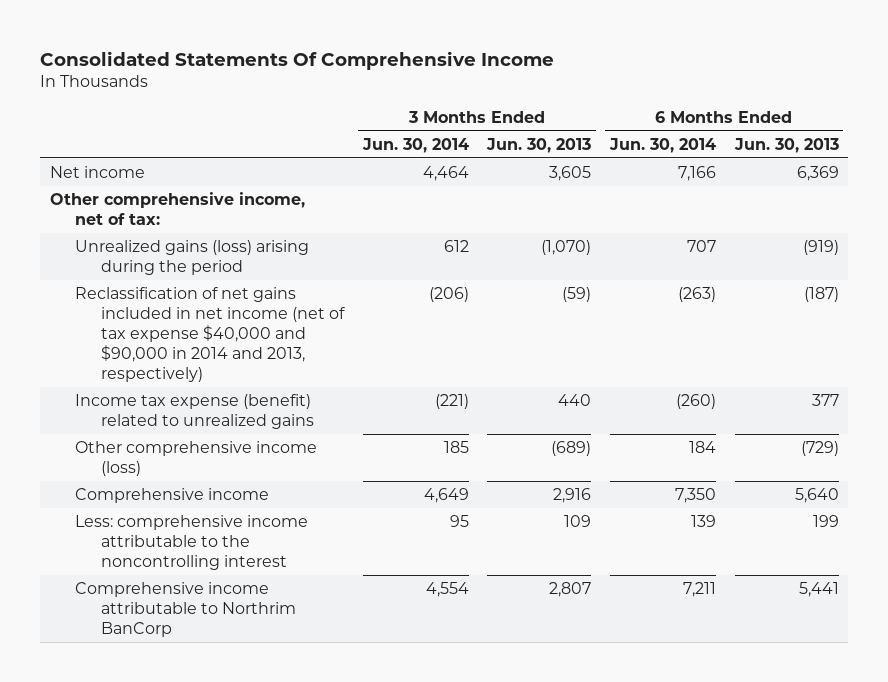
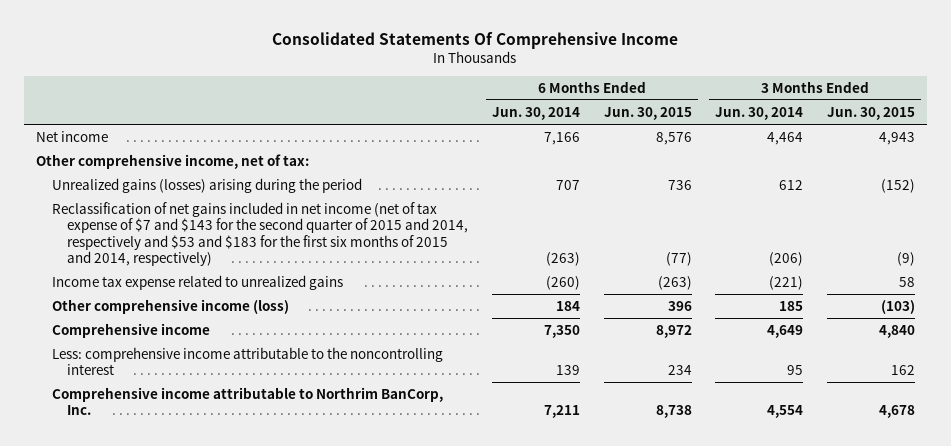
[486,137,592,153] Jun. 30, 2013 -> none
[733,137,839,153] Jun. 30, 2013 -> none
none -> [603,106,692,120] Jun. 30, 2015
none -> [827,106,916,120] Jun. 30, 2015
[75,240,310,276] Unrealized gains (loss) arising during the period -> [51,177,362,193] Unrealized gains (losses) arising during the period
[75,287,345,382] Reclassification of net gains included in net income (net of tax expense $40,000 and $90,000 in 2014 and 2013, respectively) -> [51,201,469,266] Reclassification of net gains included in net income (net of tax expense of $7 and $143 for the second quarter of 2015 and 2014, respectively and $53 and $183 for the first six months of 2015 and 2014, respectively)
[75,394,314,430] Income tax expense (benefit) related to unrealized gains -> [51,274,343,290] Income tax expense related to unrealized gains
[75,582,296,637] Comprehensive income attributable to Northrim BanCorp -> [51,386,443,416] Comprehensive income attributable to Northrim BanCorp, Inc.

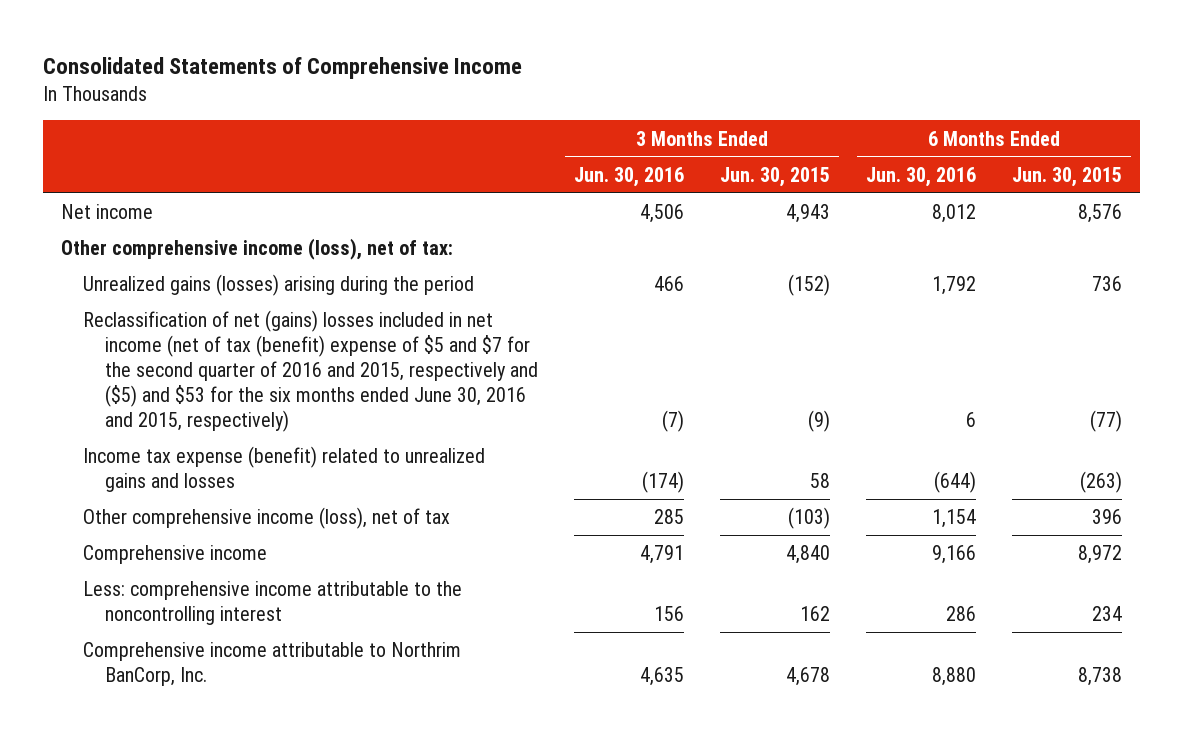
[272,31,679,49] Consolidated Statements Of Comprehensive Income -> [43,57,523,80] Consolidated Statements of Comprehensive Income
[492,106,581,120] Jun. 30, 2014 -> none
[715,106,804,120] Jun. 30, 2014 -> none
none -> [574,166,685,187] Jun. 30, 2016
none -> [866,166,977,187] Jun. 30, 2016
[35,153,309,169] Other comprehensive income, net of tax: -> [61,238,454,261] Other comprehensive income (loss), net of tax:
[51,201,469,266] Reclassification of net gains included in net income (net of tax expense of $7 and $143 for the second quarter of 2015 and 2014, respectively and $53 and $183 for the first six months of 2015 and 2014, respectively) -> [83,310,539,433] Reclassification of net (gains) losses included in net income (net of tax (benefit) expense of $5 and $7 for the second quarter of 2016 and 2015, respectively and ($5) and $53 for the six months ended June 30, 2016 and 2015, respectively)
[51,274,343,290] Income tax expense related to unrealized gains -> [83,446,486,493] Income tax expense (benefit) related to unrealized gains and losses
[51,298,289,314] Other comprehensive income (loss) -> [83,507,451,530] Other comprehensive income (loss), net of tax

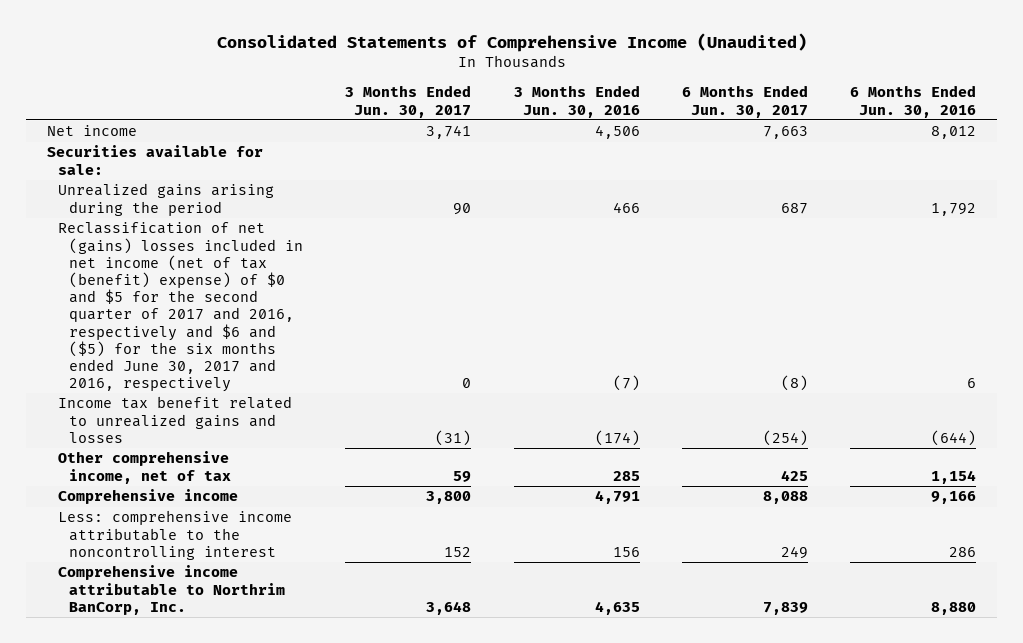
[43,57,523,80] Consolidated Statements of Comprehensive Income -> [216,32,807,52] Consolidated Statements of Comprehensive Income (Unaudited)
[720,166,831,187] Jun. 30, 2015 -> none
[1012,166,1123,187] Jun. 30, 2015 -> none
none -> [345,85,472,118] 3 Months Ended Jun. 30, 2017
none -> [681,85,808,118] 6 Months Ended Jun. 30, 2017
[61,238,454,261] Other comprehensive income (loss), net of tax: -> none
none -> [46,145,263,175] Securities available for sale:
[83,274,475,297] Unrealized gains (losses) arising during the period -> [57,183,274,216] Unrealized gains arising during the period
[83,310,539,433] Reclassification of net (gains) losses included in net income (net of tax (benefit) expense of $5 and $7 for the second quarter of 2016 and 2015, respectively and ($5) and $53 for the six months ended June 30, 2016 and 2015, respectively) -> [57,222,304,393] Reclassification of net (gains) losses included in net income (net of tax (benefit) expense) of $0 and $5 for the second quarter of 2017 and 2016, respectively and $6 and ($5) for the six months ended June 30, 2017 and 2016, respectively
[83,446,486,493] Income tax expense (benefit) related to unrealized gains and losses -> [57,396,292,443] Income tax benefit related to unrealized gains and losses
[83,507,451,530] Other comprehensive income (loss), net of tax -> [57,451,232,484] Other comprehensive income, net of tax

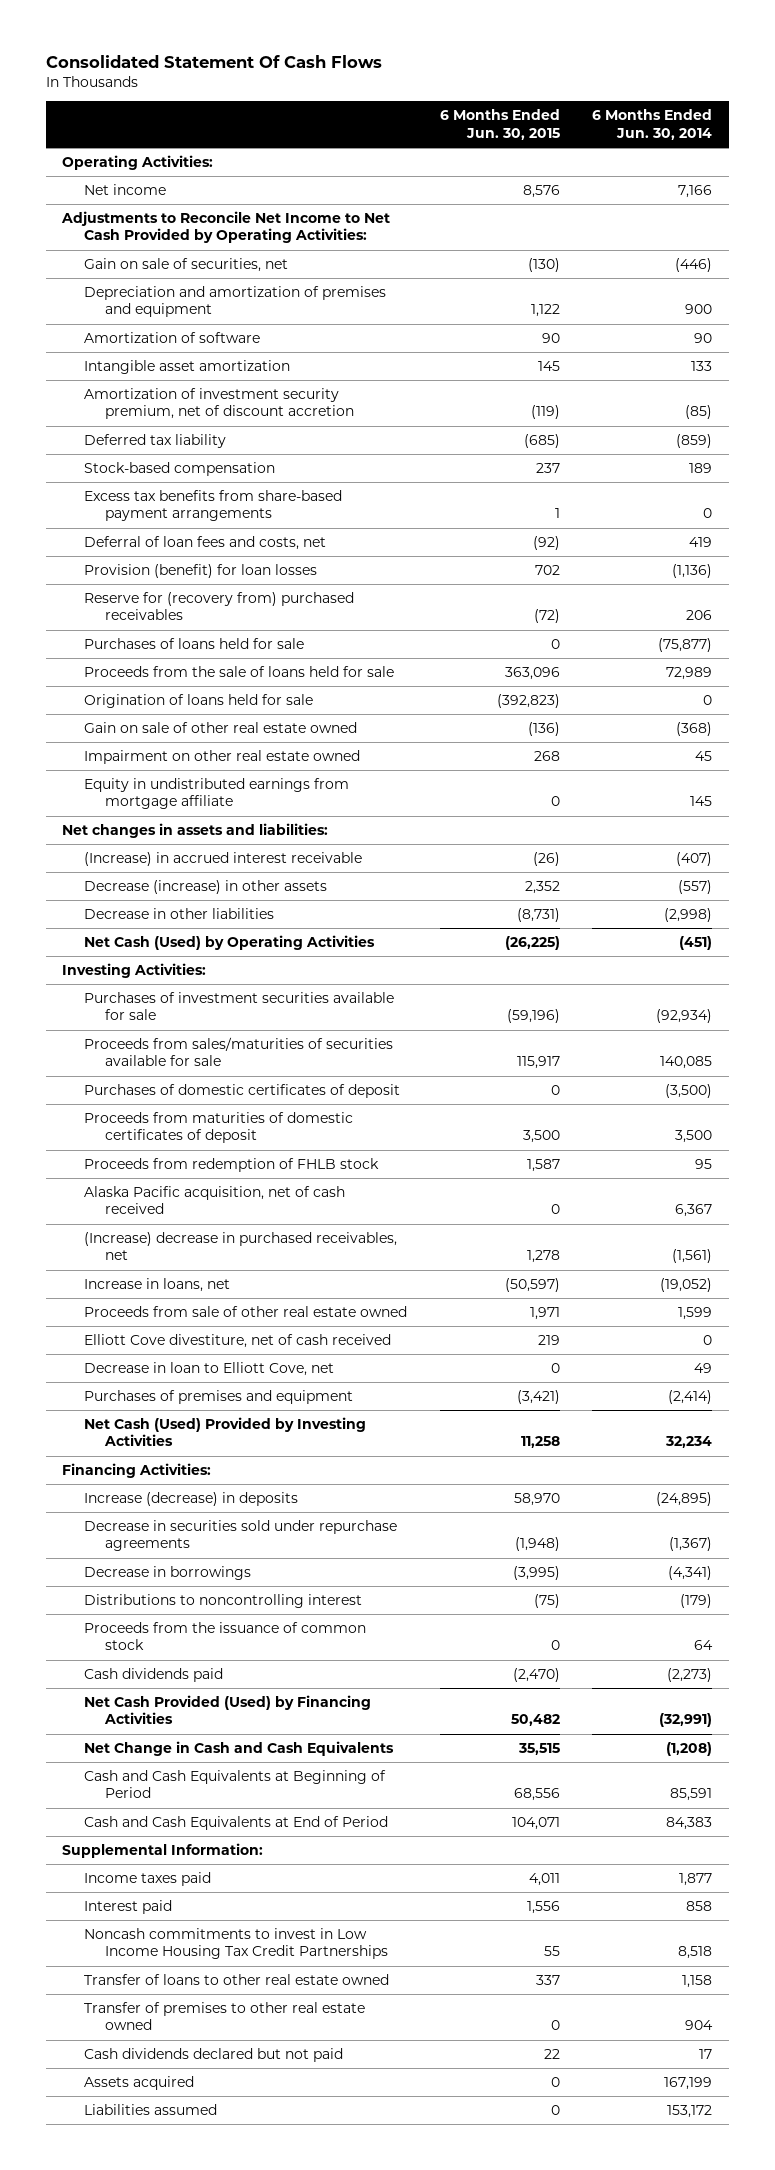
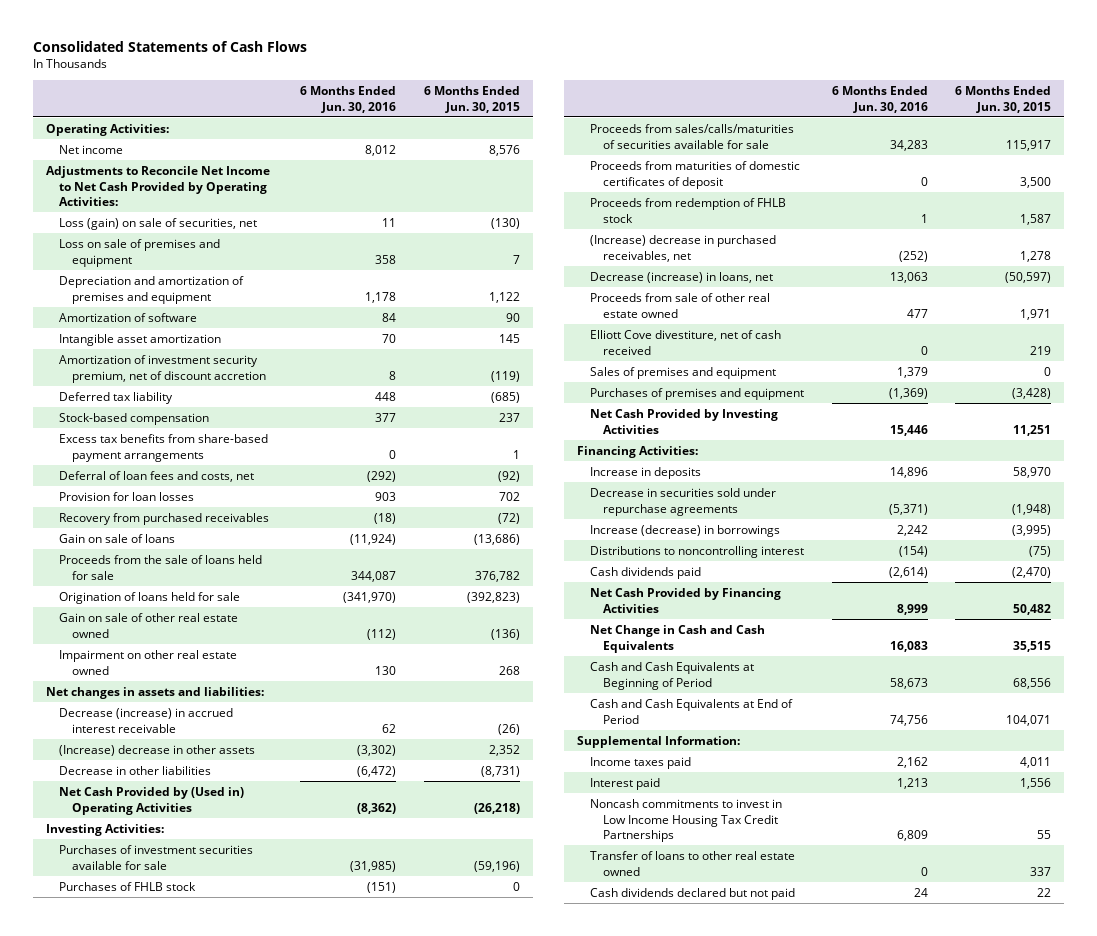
[46,55,383,69] Consolidated Statement Of Cash Flows -> [32,40,307,52] Consolidated Statements of Cash Flows
[592,109,713,140] 6 Months Ended Jun. 30, 2014 -> none
none -> [300,86,397,113] 6 Months Ended Jun. 30, 2016
[83,258,288,273] Gain on sale of securities, net -> [59,217,258,230] Loss (gain) on sale of securities, net
none -> [59,238,221,267] Loss on sale of premises and equipment
[83,638,304,650] Purchases of loans held for sale -> none
[83,564,317,579] Provision (benefit) for loan losses -> [59,491,195,501] Provision for loan losses
[83,592,354,621] Reserve for (recovery from) purchased receivables -> [59,512,270,525] Recovery from purchased receivables
none -> [59,533,176,543] Gain on sale of loans
[504,667,560,681] 363,096 -> [474,570,520,582] 376,782
[83,778,349,810] Equity in undistributed earnings from mortgage affiliate -> none
[83,852,362,867] (Increase) in accrued interest receivable -> [59,707,234,733] Decrease (increase) in accrued interest receivable
[83,880,327,895] Decrease (increase) in other assets -> [59,744,256,756] (Increase) decrease in other assets
[83,935,375,951] Net Cash (Used) by Operating Activities -> [59,786,245,815] Net Cash Provided by (Used in) Operating Activities
[504,936,560,951] (26,225) -> [473,802,520,814] (26,218)
[83,1084,400,1099] Purchases of domestic certificates of deposit -> none
none -> [59,881,197,891] Purchases of FHLB stock
[83,1037,393,1067] Proceeds from sales/maturities of securities available for sale -> [590,123,795,149] Proceeds from sales/calls/maturities of securities available for sale
[83,1186,345,1215] Alaska Pacific acquisition, net of cash received -> none
[83,1278,230,1293] Increase in loans, net -> [590,271,774,283] Decrease (increase) in loans, net
[83,1362,334,1377] Decrease in loan to Elliott Cove, net -> none
none -> [590,366,777,379] Sales of premises and equipment
[516,1390,560,1405] (3,421) -> [1011,387,1051,399] (3,428)
[83,1417,366,1447] Net Cash (Used) Provided by Investing Activities -> [590,408,779,434] Net Cash Provided by Investing Activities
[520,1436,560,1449] 11,258 -> [1012,424,1051,436] 11,251
[83,1492,298,1507] Increase (decrease) in deposits -> [590,466,702,479] Increase in deposits
[83,1566,251,1581] Decrease in borrowings -> [590,524,781,537] Increase (decrease) in borrowings
[83,1622,366,1651] Proceeds from the issuance of common stock -> none
[83,1695,371,1725] Net Cash Provided (Used) by Financing Activities -> [590,587,782,613] Net Cash Provided by Financing Activities
[83,2002,365,2031] Transfer of premises to other real estate owned -> none
[83,2076,194,2091] Assets acquired -> none
[83,2104,217,2116] Liabilities assumed -> none

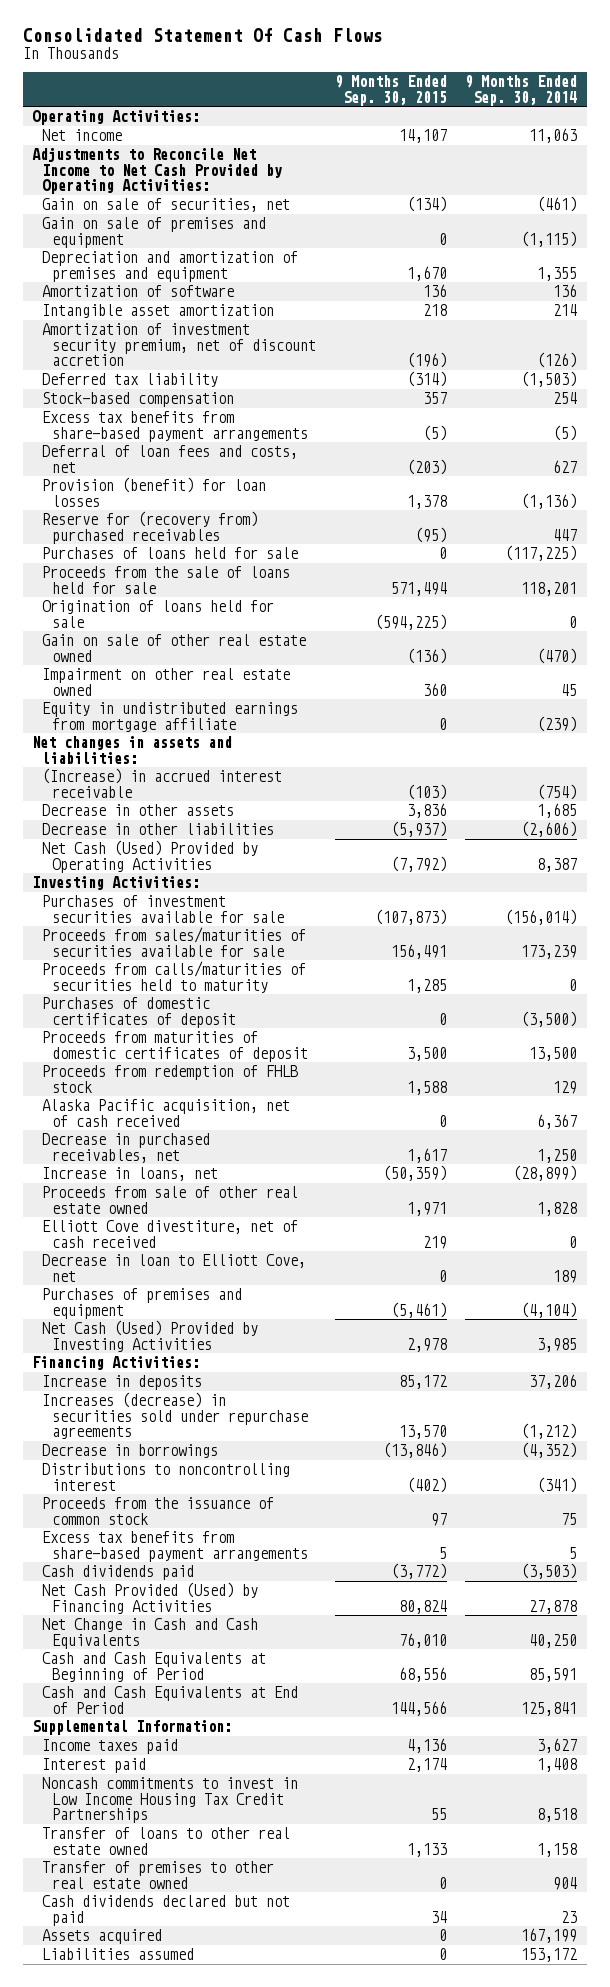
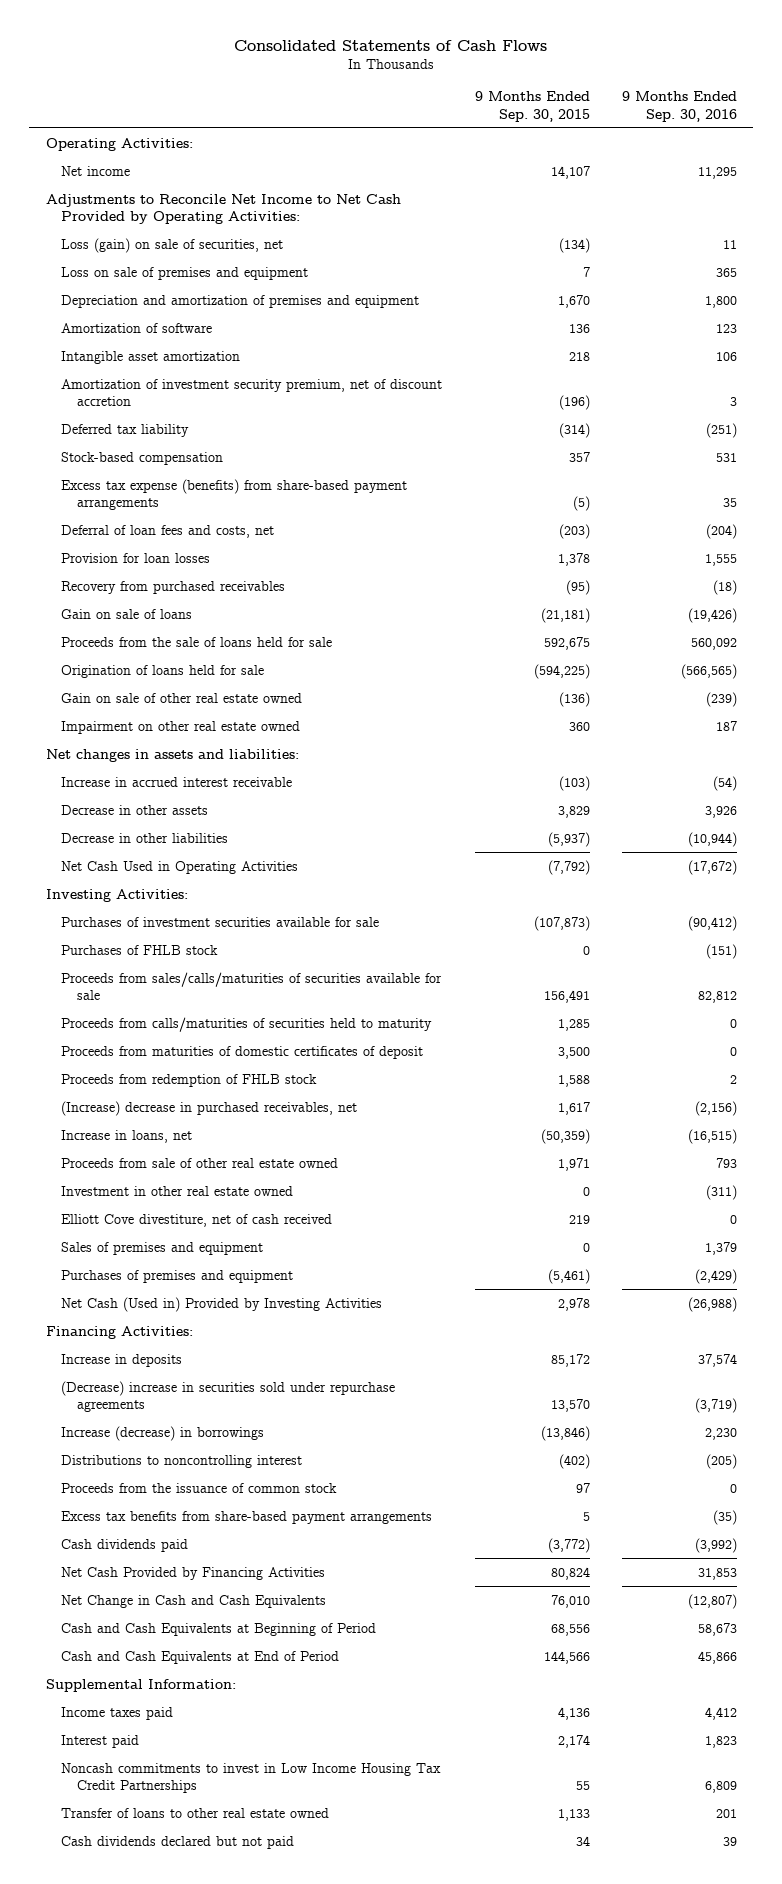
[22,28,383,43] Consolidated Statement Of Cash Flows -> [234,39,548,51] Consolidated Statements of Cash Flows
[465,75,578,106] 9 Months Ended Sep. 30, 2014 -> none
none -> [621,91,737,122] 9 Months Ended Sep. 30, 2016
[41,198,290,213] Gain on sale of securities, net -> [61,237,284,253] Loss (gain) on sale of securities, net
[41,217,266,248] Gain on sale of premises and equipment -> [61,266,309,280] Loss on sale of premises and equipment
[438,232,447,245] 0 -> [582,266,590,277] 7
[41,411,308,442] Excess tax benefits from share-based payment arrangements -> [61,478,408,510] Excess tax expense (benefits) from share-based payment arrangements
[41,547,298,560] Purchases of loans held for sale -> none
[41,477,266,507] Provision (benefit) for loan losses -> [61,552,211,563] Provision for loan losses
[41,511,258,544] Reserve for (recovery from) purchased receivables -> [61,580,286,594] Recovery from purchased receivables
none -> [61,608,193,619] Gain on sale of loans
[390,581,447,596] 571,494 -> [543,636,590,650] 592,675
[41,702,298,732] Equity in undistributed earnings from mortgage affiliate -> none
[41,768,282,798] (Increase) in accrued interest receivable -> [61,776,293,787] Increase in accrued interest receivable
[406,803,447,819] 3,836 -> [557,805,590,818] 3,829
[41,840,258,873] Net Cash (Used) Provided by Operating Activities -> [61,860,299,874] Net Cash Used in Operating Activities
none -> [61,944,219,955] Purchases of FHLB stock
[41,927,306,957] Proceeds from sales/maturities of securities available for sale -> [61,971,443,1000] Proceeds from sales/calls/maturities of securities available for sale
[41,997,236,1028] Purchases of domestic certificates of deposit -> none
[41,1099,290,1127] Alaska Pacific acquisition, net of cash received -> none
[41,1133,210,1163] Decrease in purchased receivables, net -> [61,1100,358,1116] (Increase) decrease in purchased receivables, net
none -> [61,1185,294,1196] Investment in other real estate owned
[41,1254,306,1282] Decrease in loan to Elliott Cove, net -> none
none -> [61,1241,264,1255] Sales of premises and equipment
[41,1320,258,1352] Net Cash (Used) Provided by Investing Activities -> [61,1296,383,1312] Net Cash (Used in) Provided by Investing Activities
[41,1392,308,1440] Increases (decrease) in securities sold under repurchase agreements -> [61,1380,396,1412] (Decrease) increase in securities sold under repurchase agreements
[41,1444,218,1459] Decrease in borrowings -> [61,1425,265,1441] Increase (decrease) in borrowings
[41,1582,258,1614] Net Cash Provided (Used) by Financing Activities -> [61,1566,326,1580] Net Cash Provided by Financing Activities
[41,1861,274,1889] Transfer of premises to other real estate owned -> none
[41,1929,162,1945] Assets acquired -> none
[41,1948,194,1961] Liabilities assumed -> none

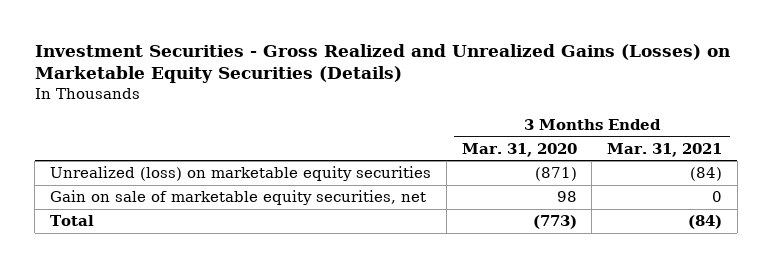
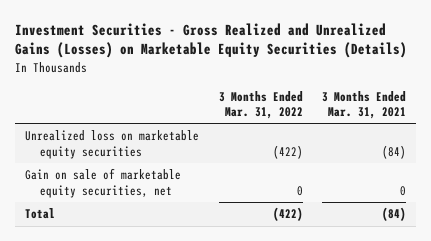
[461,142,577,157] Mar. 31, 2020 -> none
none -> [218,90,303,120] 3 Months Ended Mar. 31, 2022
[50,166,432,182] Unrealized (loss) on marketable equity securities -> [24,130,199,159] Unrealized loss on marketable equity securities

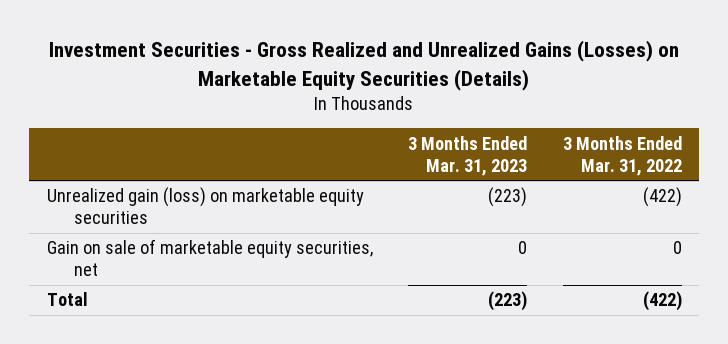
[322,90,407,120] 3 Months Ended Mar. 31, 2021 -> none
none -> [408,135,528,176] 3 Months Ended Mar. 31, 2023
[24,130,199,159] Unrealized loss on marketable equity securities -> [46,187,364,225] Unrealized gain (loss) on marketable equity securities

